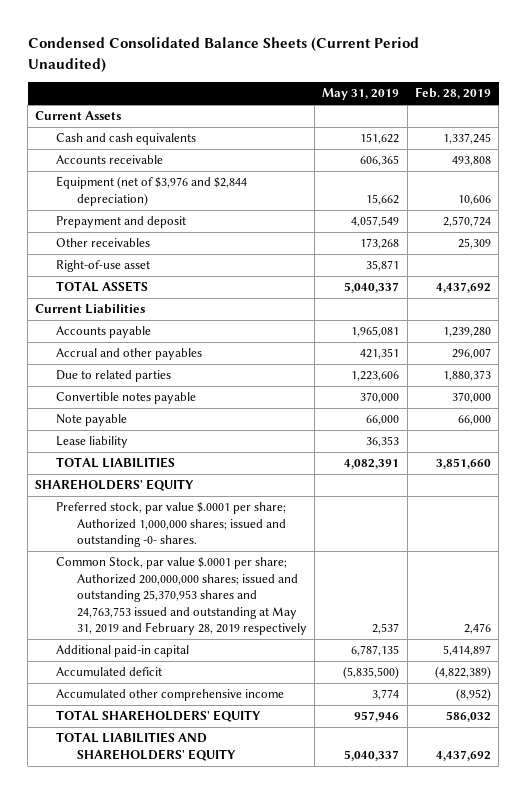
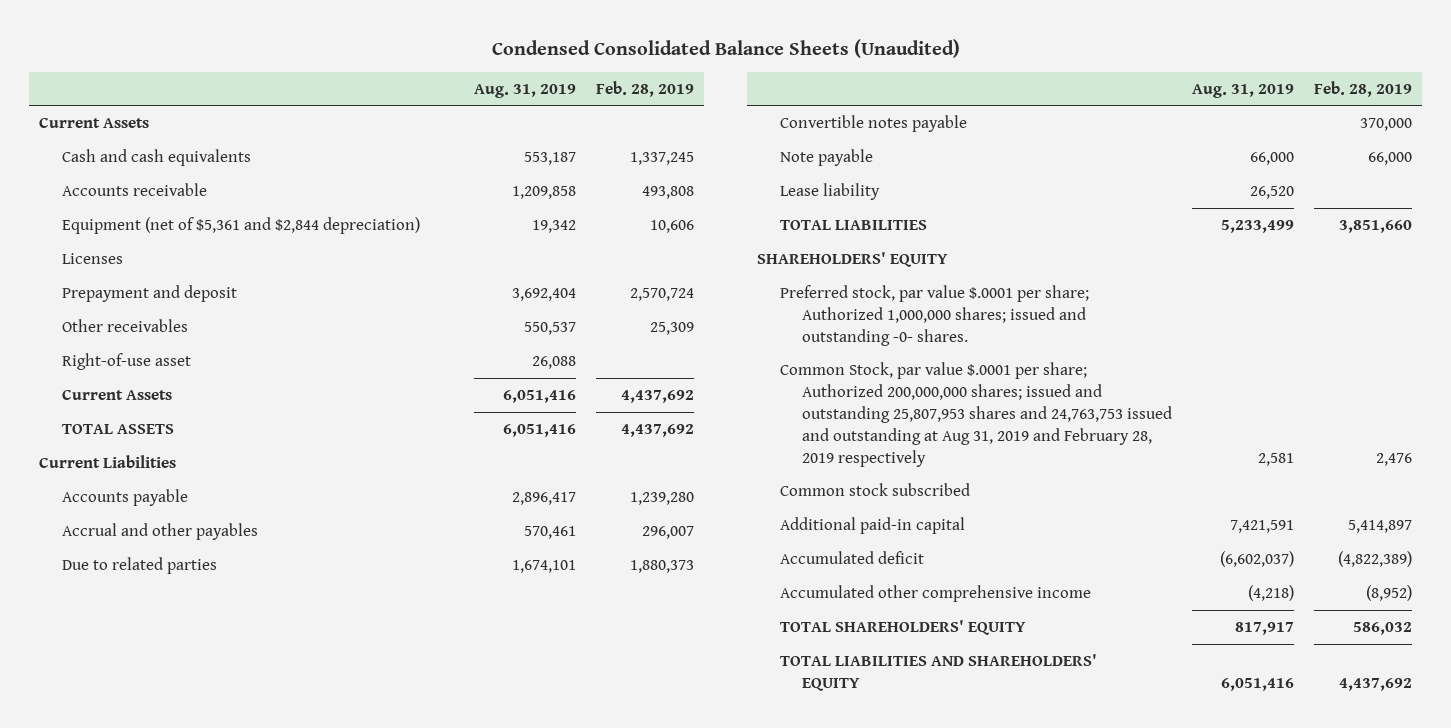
[27,37,419,73] Condensed Consolidated Balance Sheets (Current Period Unaudited) -> [491,39,960,59] Condensed Consolidated Balance Sheets (Unaudited)
[322,88,400,101] May 31, 2019 -> none
none -> [474,83,577,98] Aug. 31, 2019
[56,176,248,206] Equipment (net of $3,976 and $2,844 depreciation) -> [61,217,420,235] Equipment (net of $5,361 and $2,844 depreciation)
none -> [61,253,123,265] Licenses
none -> [61,389,172,401] Current Assets
[56,557,307,636] Common Stock, par value $.0001 per share; Authorized 200,000,000 shares; issued and outstanding 25,370,953 shares and 24,763,753 issued and outstanding at May 31, 2019 and February 28, 2019 respectively -> [779,362,1173,467] Common Stock, par value $.0001 per share; Authorized 200,000,000 shares; issued and outstanding 25,807,953 shares and 24,763,753 issued and outstanding at Aug 31, 2019 and February 28, 2019 respectively
none -> [779,483,970,497] Common stock subscribed

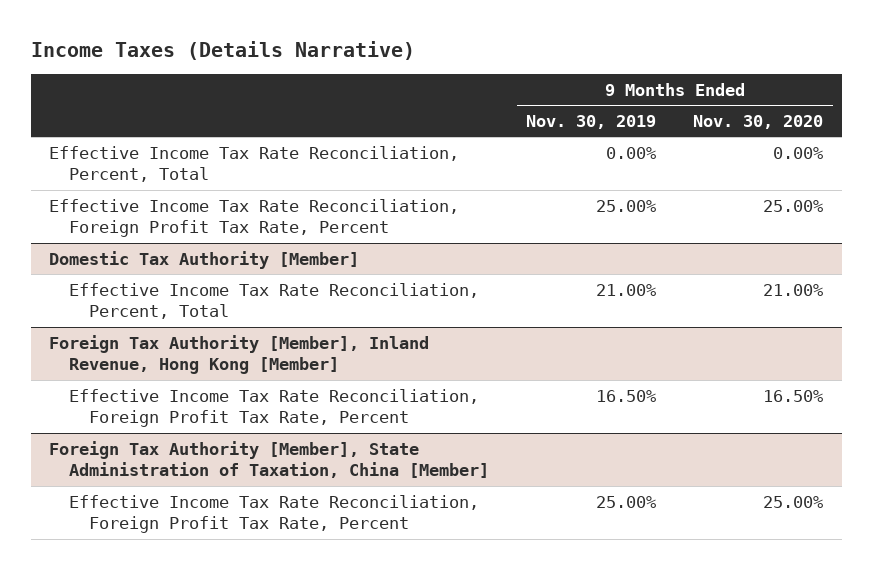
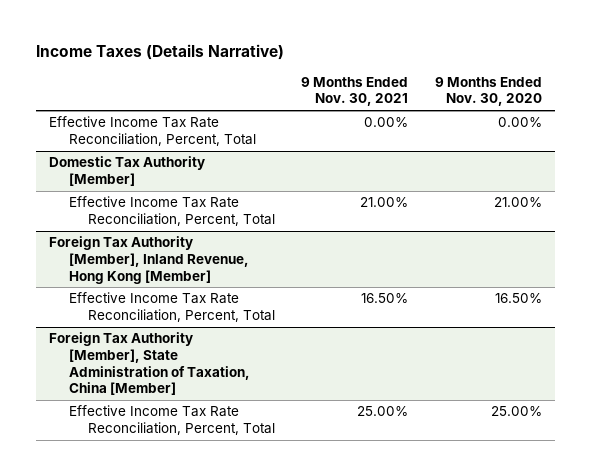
[526,114,657,129] Nov. 30, 2019 -> none
none -> [301,76,409,107] 9 Months Ended Nov. 30, 2021
[49,198,460,238] Effective Income Tax Rate Reconciliation, Foreign Profit Tax Rate, Percent -> none
[69,388,480,428] Effective Income Tax Rate Reconciliation, Foreign Profit Tax Rate, Percent -> [68,292,276,323] Effective Income Tax Rate Reconciliation, Percent, Total
[69,494,480,534] Effective Income Tax Rate Reconciliation, Foreign Profit Tax Rate, Percent -> [68,405,276,436] Effective Income Tax Rate Reconciliation, Percent, Total

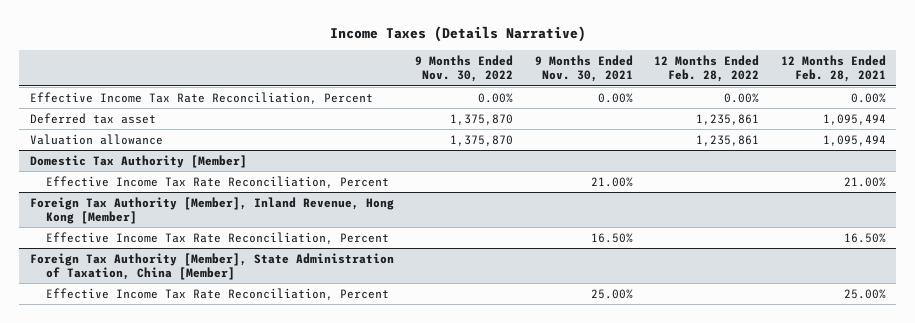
[434,76,542,107] 9 Months Ended Nov. 30, 2020 -> none
none -> [415,55,514,83] 9 Months Ended Nov. 30, 2022
none -> [654,55,760,83] 12 Months Ended Feb. 28, 2022
none -> [780,55,886,83] 12 Months Ended Feb. 28, 2021
[49,116,256,147] Effective Income Tax Rate Reconciliation, Percent, Total -> [29,91,373,104] Effective Income Tax Rate Reconciliation, Percent
none -> [29,112,156,124] Deferred tax asset
none -> [29,133,163,145] Valuation allowance
[68,196,276,227] Effective Income Tax Rate Reconciliation, Percent, Total -> [45,175,389,188] Effective Income Tax Rate Reconciliation, Percent
[68,292,276,323] Effective Income Tax Rate Reconciliation, Percent, Total -> [45,231,389,244] Effective Income Tax Rate Reconciliation, Percent
[68,405,276,436] Effective Income Tax Rate Reconciliation, Percent, Total -> [45,287,389,300] Effective Income Tax Rate Reconciliation, Percent

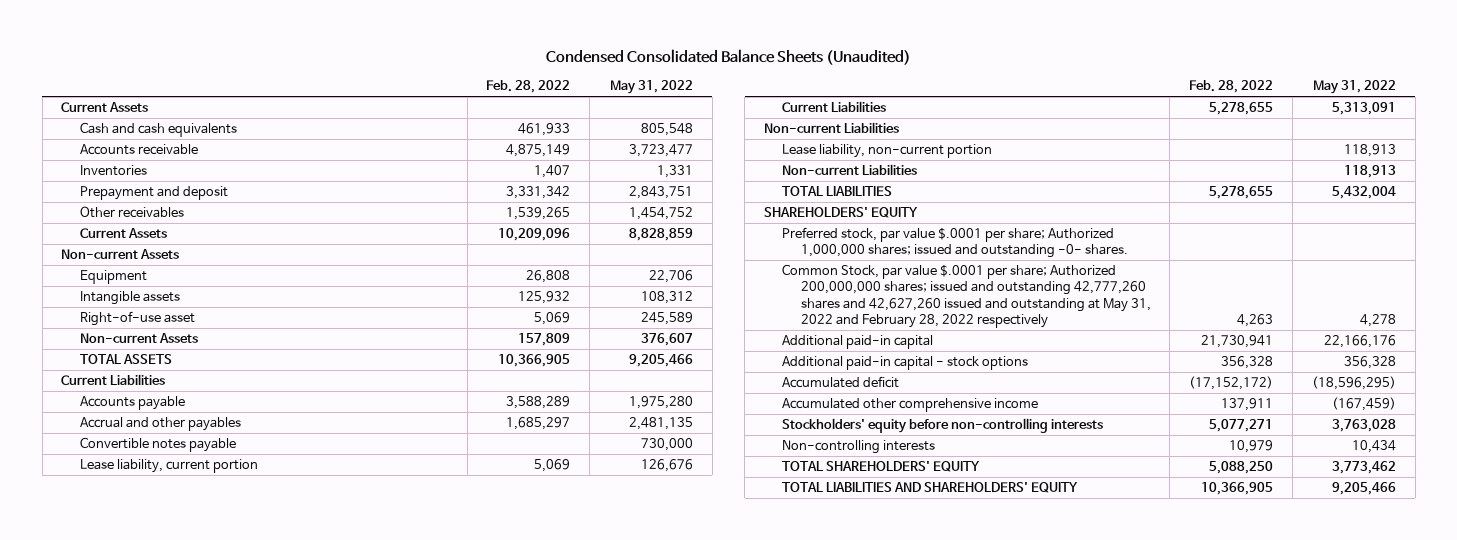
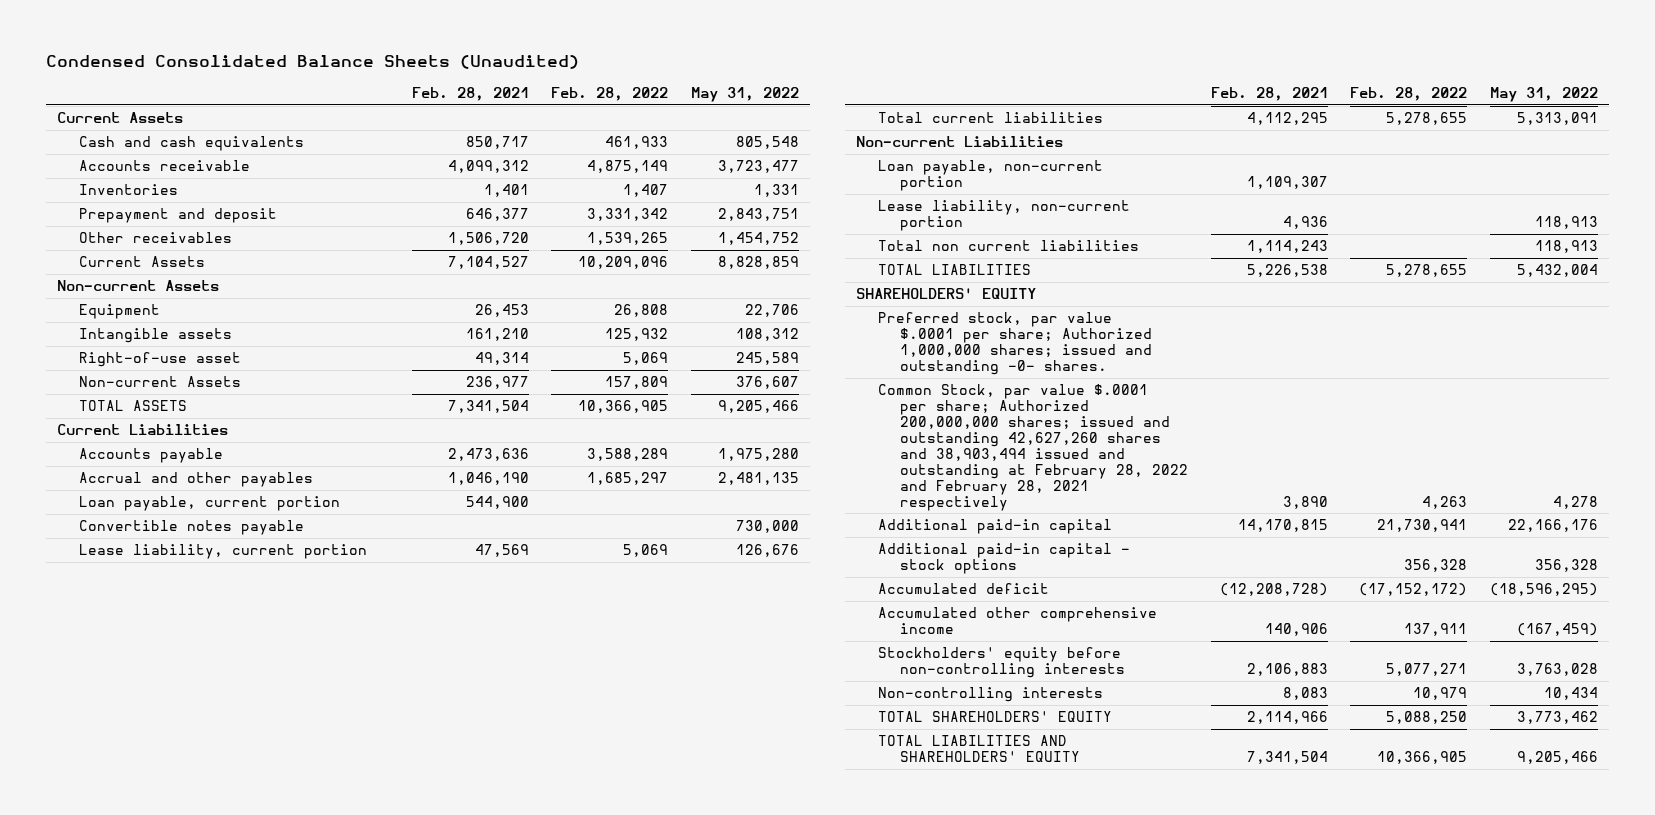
none -> [411,87,529,102] Feb. 28, 2021
none -> [79,496,341,512] Loan payable, current portion
[782,101,887,113] Current Liabilities -> [878,112,1104,124] Total current liabilities
none -> [878,160,1104,192] Loan payable, non-current portion
[782,164,918,176] Non-current Liabilities -> [878,240,1140,252] Total non current liabilities
[782,264,1151,328] Common Stock, par value $.0001 per share; Authorized 200,000,000 shares; issued and outstanding 42,777,260 shares and 42,627,260 issued and outstanding at May 31, 2022 and February 28, 2022 respectively -> [878,384,1188,511] Common Stock, par value $.0001 per share; Authorized 200,000,000 shares; issued and outstanding 42,627,260 shares and 38,903,494 issued and outstanding at February 28, 2022 and February 28, 2021 respectively

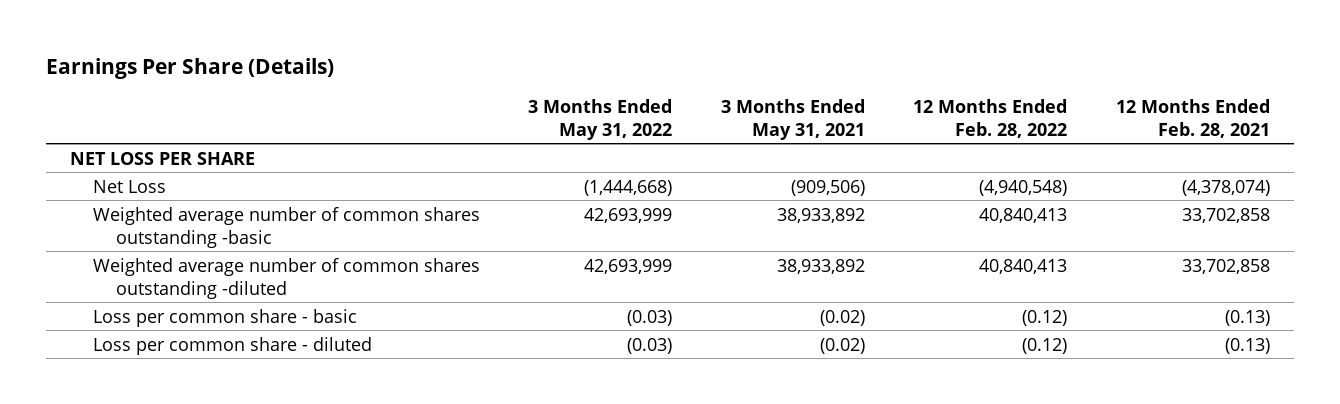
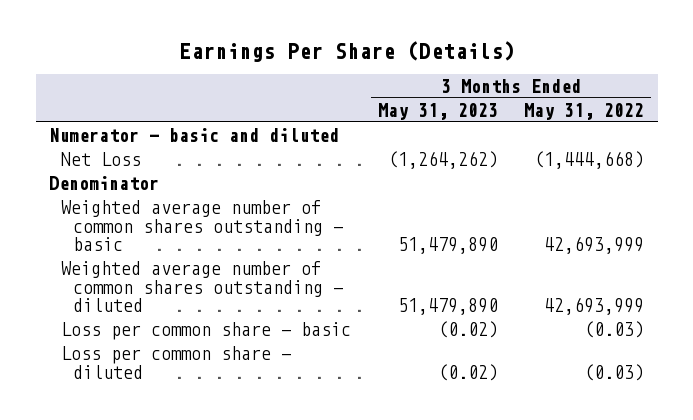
[720,98,865,140] 3 Months Ended May 31, 2021 -> none
[913,98,1068,138] 12 Months Ended Feb. 28, 2022 -> none
[1115,98,1270,138] 12 Months Ended Feb. 28, 2021 -> none
none -> [377,102,498,120] May 31, 2023
[70,151,256,165] NET LOSS PER SHARE -> none
none -> [48,127,339,142] Numerator - basic and diluted
none -> [48,175,159,190] Denominator
[93,206,481,248] Weighted average number of common shares outstanding -basic -> [60,199,343,252] Weighted average number of common shares outstanding - basic
[93,257,481,299] Weighted average number of common shares outstanding -diluted -> [60,260,343,313] Weighted average number of common shares outstanding - diluted

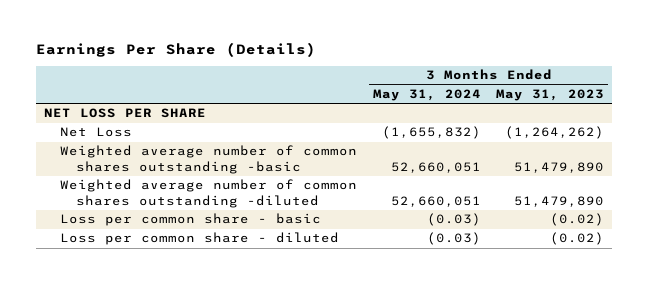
[524,102,645,120] May 31, 2022 -> none
none -> [372,89,481,102] May 31, 2024
[48,127,339,142] Numerator - basic and diluted -> none
none -> [43,108,206,119] NET LOSS PER SHARE
[48,175,159,190] Denominator -> none
[60,199,343,252] Weighted average number of common shares outstanding - basic -> [60,145,358,174] Weighted average number of common shares outstanding -basic
[60,260,343,313] Weighted average number of common shares outstanding - diluted -> [60,179,358,208] Weighted average number of common shares outstanding -diluted

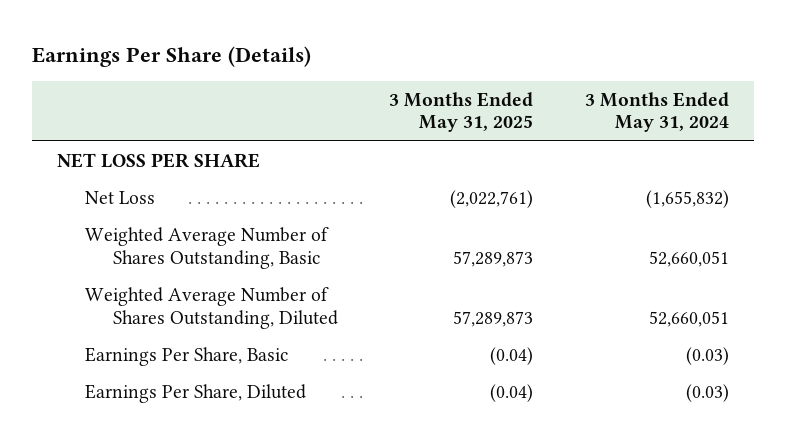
[496,89,605,102] May 31, 2023 -> none
none -> [389,91,534,133] 3 Months Ended May 31, 2025
[60,145,358,174] Weighted average number of common shares outstanding -basic -> [85,226,330,269] Weighted Average Number of Shares Outstanding, Basic
[60,179,358,208] Weighted average number of common shares outstanding -diluted -> [85,286,338,329] Weighted Average Number of Shares Outstanding, Diluted
[60,213,322,227] Loss per common share - basic -> [85,346,289,366] Earnings Per Share, Basic
[60,232,340,246] Loss per common share - diluted -> [85,383,307,403] Earnings Per Share, Diluted

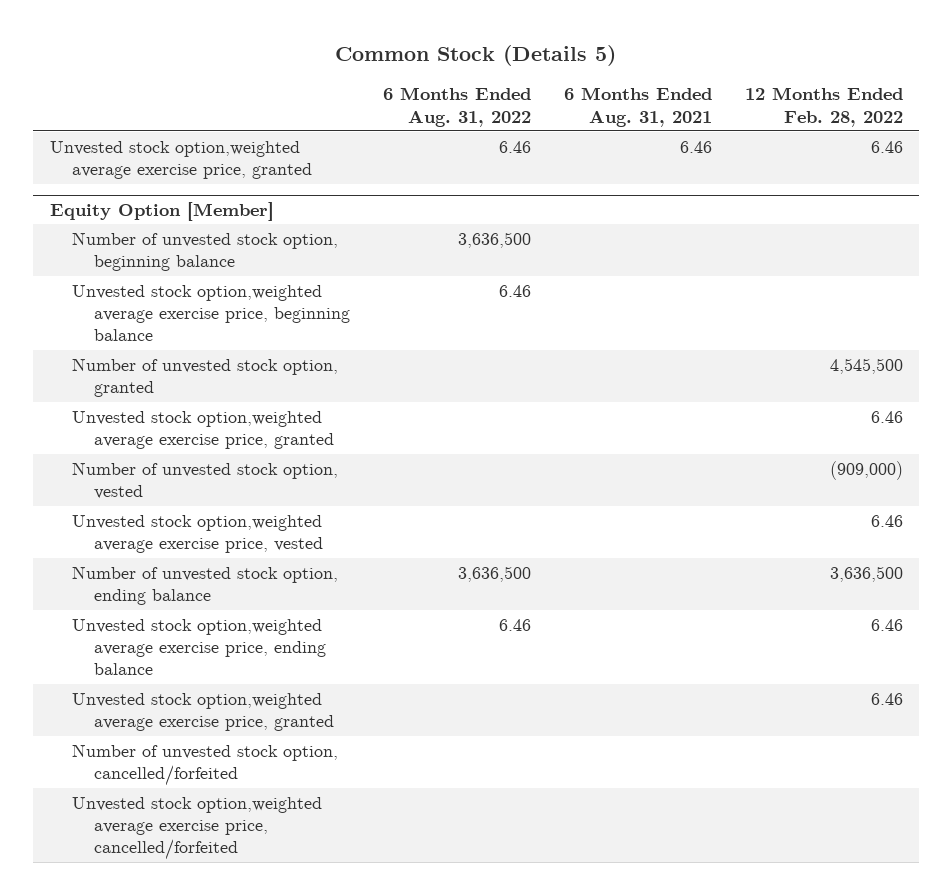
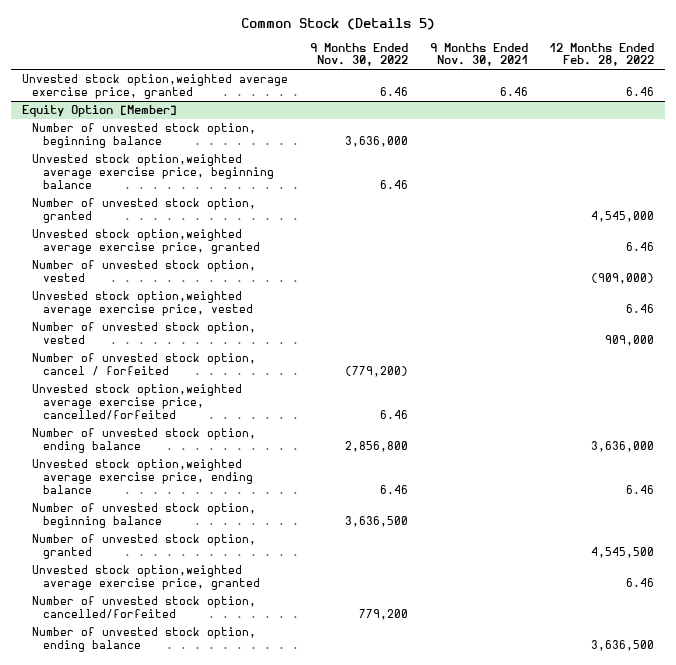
[382,87,531,127] 6 Months Ended Aug. 31, 2022 -> none
[563,87,712,127] 6 Months Ended Aug. 31, 2021 -> none
none -> [309,42,408,67] 9 Months Ended Nov. 30, 2022
none -> [429,42,528,67] 9 Months Ended Nov. 30, 2021
none -> [32,198,257,223] Number of unvested stock option, granted
none -> [32,322,257,344] Number of unvested stock option, vested
none -> [32,353,257,376] Number of unvested stock option, cancel / forfeited
[71,796,322,861] Unvested stock option,weighted average exercise price, cancelled/forfeited -> [32,384,243,420] Unvested stock option,weighted average exercise price, cancelled/forfeited
none -> [32,428,257,453] Number of unvested stock option, ending balance
none -> [32,503,257,528] Number of unvested stock option, beginning balance
[71,357,338,398] Number of unvested stock option, granted -> [32,534,257,559] Number of unvested stock option, granted
[71,565,338,606] Number of unvested stock option, ending balance -> [32,627,257,652] Number of unvested stock option, ending balance

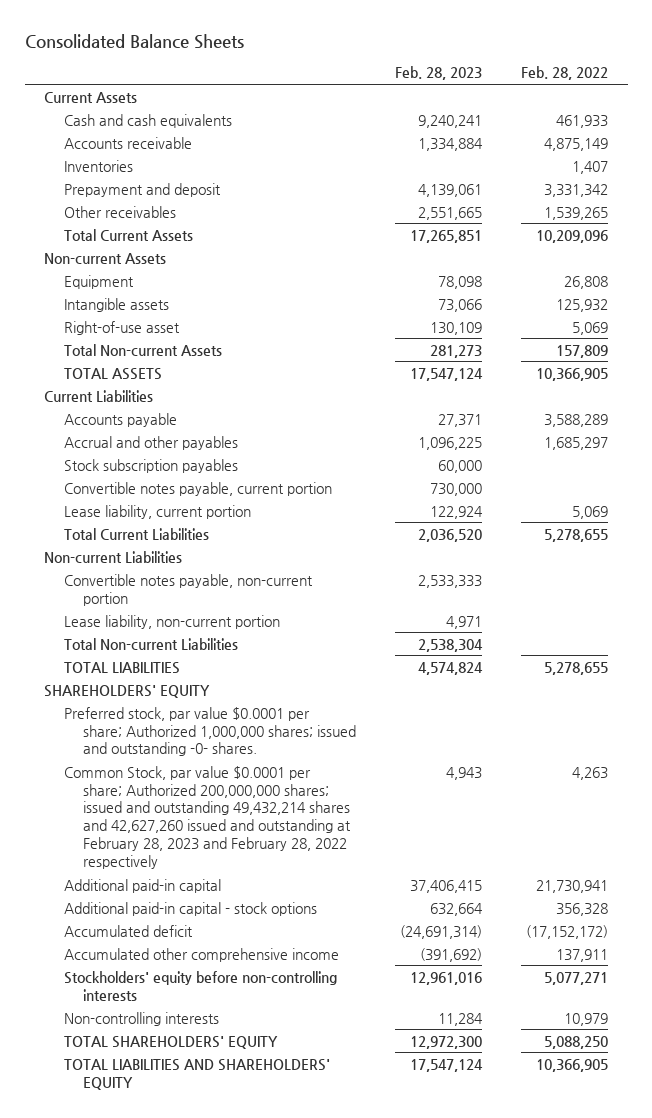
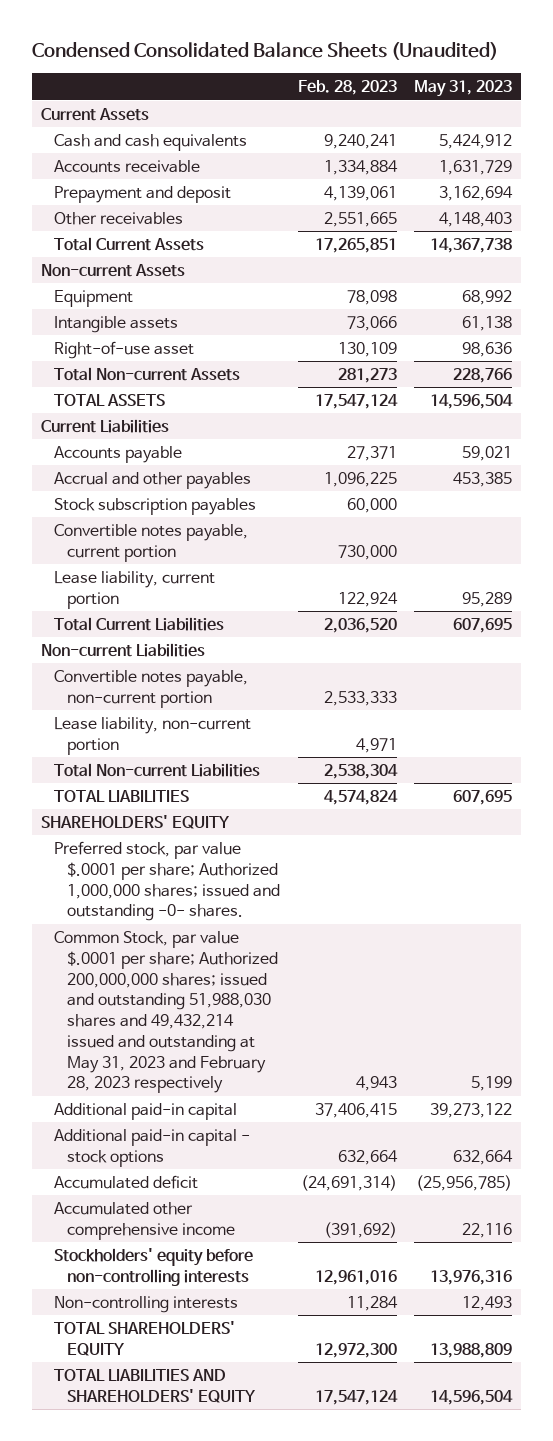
[24,33,244,49] Consolidated Balance Sheets -> [32,42,499,61] Condensed Consolidated Balance Sheets (Unaudited)
[521,66,609,81] Feb. 28, 2022 -> none
none -> [414,80,513,98] May 31, 2023
[63,159,133,172] Inventories -> none
[63,706,357,757] Preferred stock, par value $0.0001 per share; Authorized 1,000,000 shares; issued and outstanding -0- shares. -> [53,840,280,922] Preferred stock, par value $.0001 per share; Authorized 1,000,000 shares; issued and outstanding -0- shares.
[63,765,352,870] Common Stock, par value $0.0001 per share; Authorized 200,000,000 shares; issued and outstanding 49,432,214 shares and 42,627,260 issued and outstanding at February 28, 2023 and February 28, 2022 respectively -> [53,930,278,1094] Common Stock, par value $.0001 per share; Authorized 200,000,000 shares; issued and outstanding 51,988,030 shares and 49,432,214 issued and outstanding at May 31, 2023 and February 28, 2023 respectively

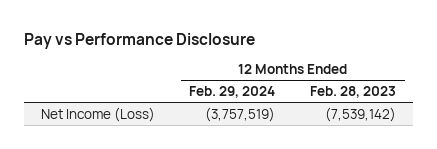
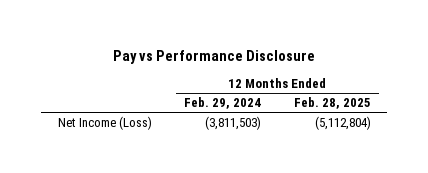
[309,86,396,99] Feb. 28, 2023 -> none
none -> [293,97,371,110] Feb. 28, 2025
[205,106,276,122] (3,757,519) -> [205,116,262,131] (3,811,503)

